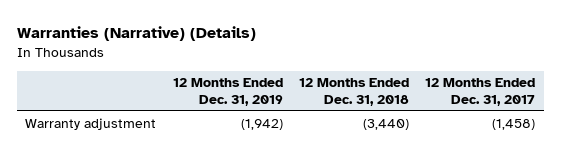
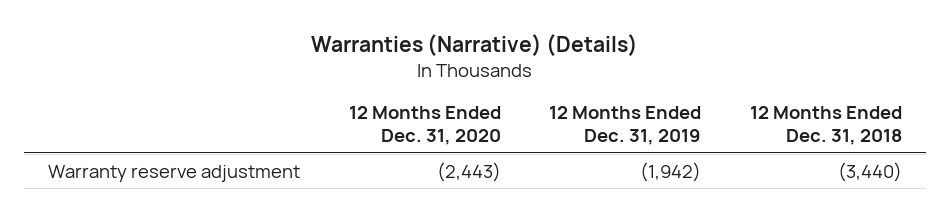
[425,78,536,106] 12 Months Ended Dec. 31, 2017 -> none
none -> [348,106,501,146] 12 Months Ended Dec. 31, 2020
[25,118,157,131] Warranty adjustment -> [47,164,300,182] Warranty reserve adjustment

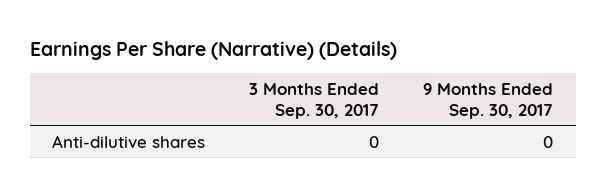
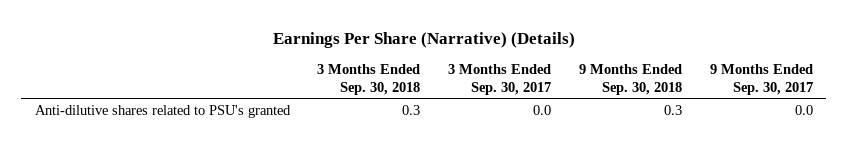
none -> [317,63,421,96] 3 Months Ended Sep. 30, 2018
none -> [578,63,682,96] 9 Months Ended Sep. 30, 2018
[51,134,205,149] Anti-dilutive shares -> [34,104,291,118] Anti-dilutive shares related to PSU's granted
[369,135,380,148] 0 -> [533,104,552,115] 0.0
[543,135,554,148] 0 -> [794,104,813,115] 0.0

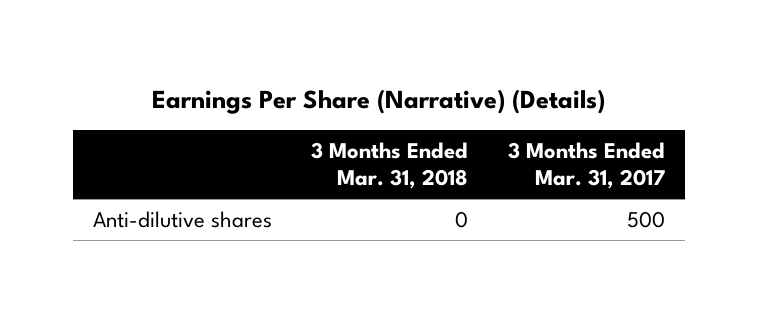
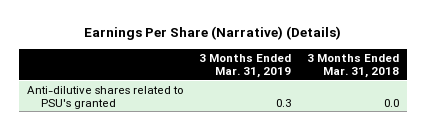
[507,141,665,190] 3 Months Ended Mar. 31, 2017 -> none
none -> [199,53,292,79] 3 Months Ended Mar. 31, 2019
[92,210,272,228] Anti-dilutive shares -> [27,85,184,110] Anti-dilutive shares related to PSU's granted
[455,210,469,228] 0 -> [384,99,400,108] 0.0

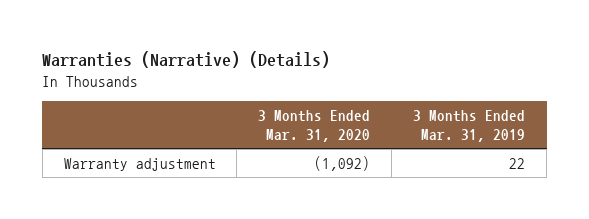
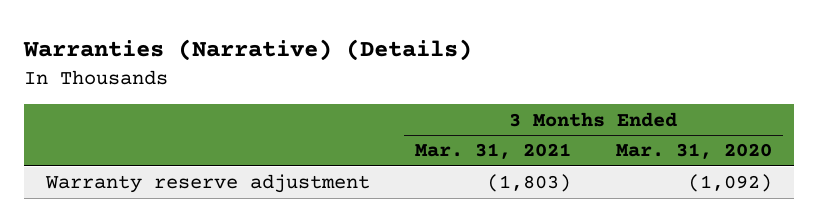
[413,109,526,143] 3 Months Ended Mar. 31, 2019 -> none
none -> [414,143,571,160] Mar. 31, 2021
[63,157,216,171] Warranty adjustment -> [44,174,370,194] Warranty reserve adjustment

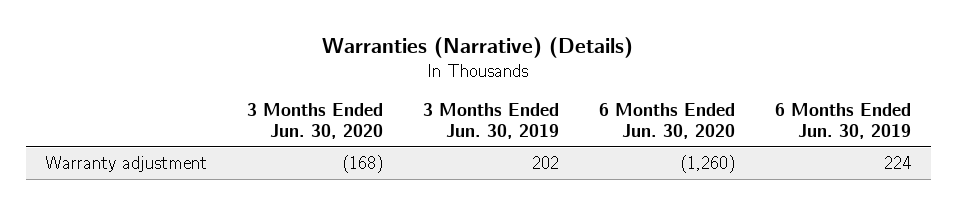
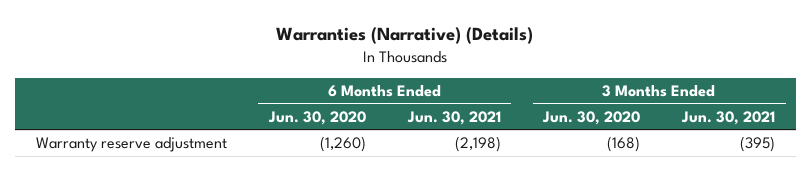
[423,103,560,140] 3 Months Ended Jun. 30, 2019 -> none
[774,103,911,140] 6 Months Ended Jun. 30, 2019 -> none
none -> [406,110,501,125] Jun. 30, 2021
none -> [681,110,776,125] Jun. 30, 2021
[45,156,208,173] Warranty adjustment -> [35,137,227,153] Warranty reserve adjustment

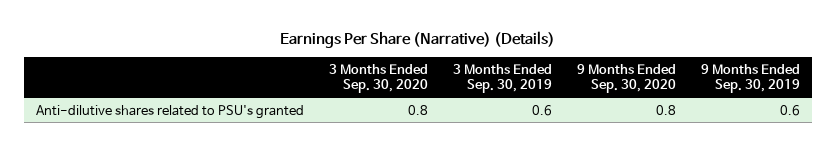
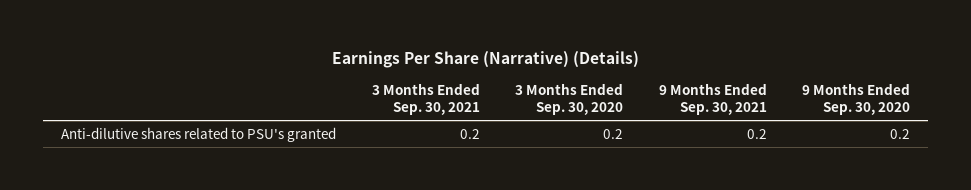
[453,63,553,94] 3 Months Ended Sep. 30, 2019 -> none
[700,63,800,94] 9 Months Ended Sep. 30, 2019 -> none
none -> [371,83,480,116] 3 Months Ended Sep. 30, 2021
none -> [658,83,767,116] 9 Months Ended Sep. 30, 2021
[408,104,429,115] 0.8 -> [603,128,624,139] 0.2
[655,104,676,115] 0.8 -> [890,128,911,139] 0.2

